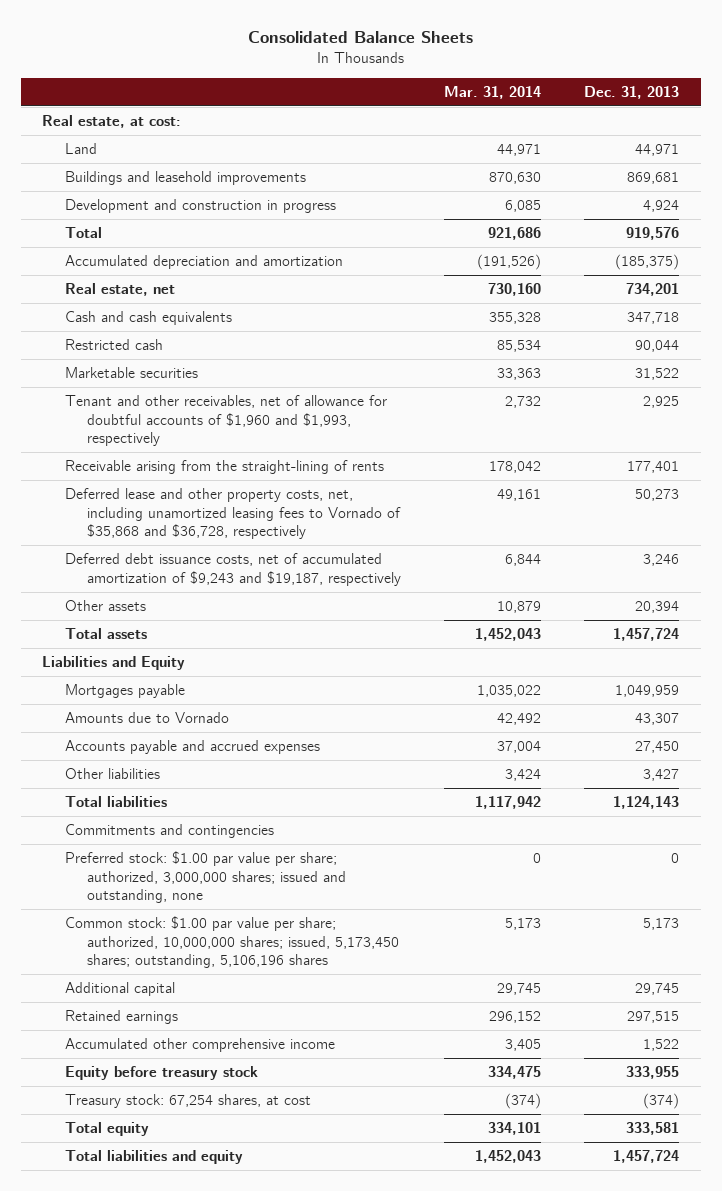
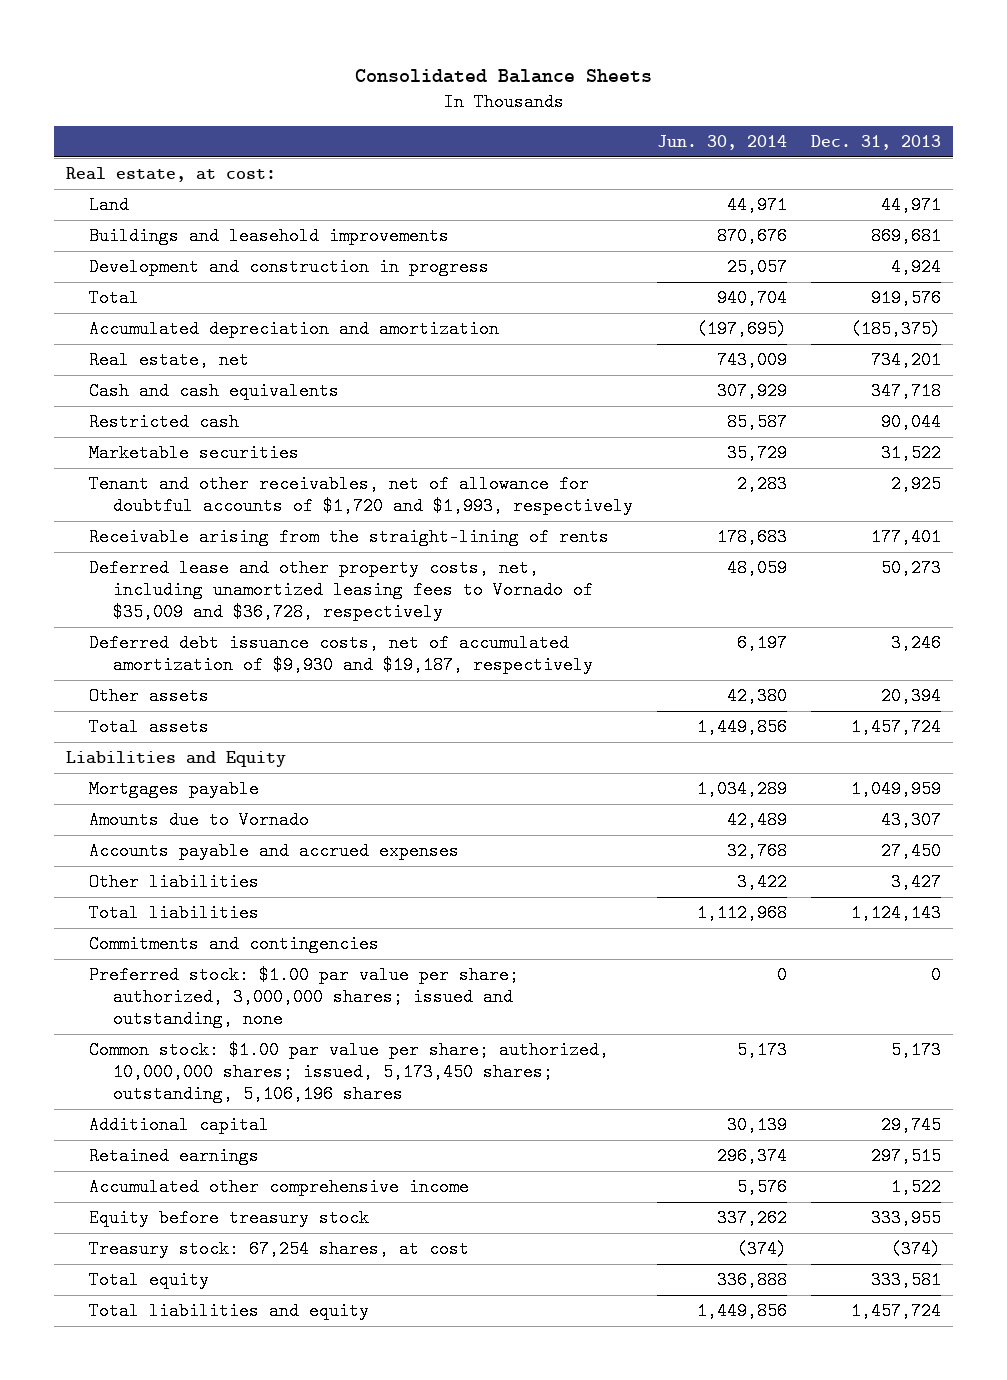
[444,85,542,99] Mar. 31, 2014 -> none
none -> [657,134,788,150] Jun. 30, 2014
[64,395,387,446] Tenant and other receivables, net of allowance for doubtful accounts of $1,960 and $1,993, respectively -> [89,475,633,516] Tenant and other receivables, net of allowance for doubtful accounts of $1,720 and $1,993, respectively
[64,488,402,539] Deferred lease and other property costs, net, including unamortized leasing fees to Vornado of $35,868 and $36,728, respectively -> [89,559,593,622] Deferred lease and other property costs, net, including unamortized leasing fees to Vornado of $35,009 and $36,728, respectively
[64,553,402,586] Deferred debt issuance costs, net of accumulated amortization of $9,243 and $19,187, respectively -> [89,634,593,675] Deferred debt issuance costs, net of accumulated amortization of $9,930 and $19,187, respectively

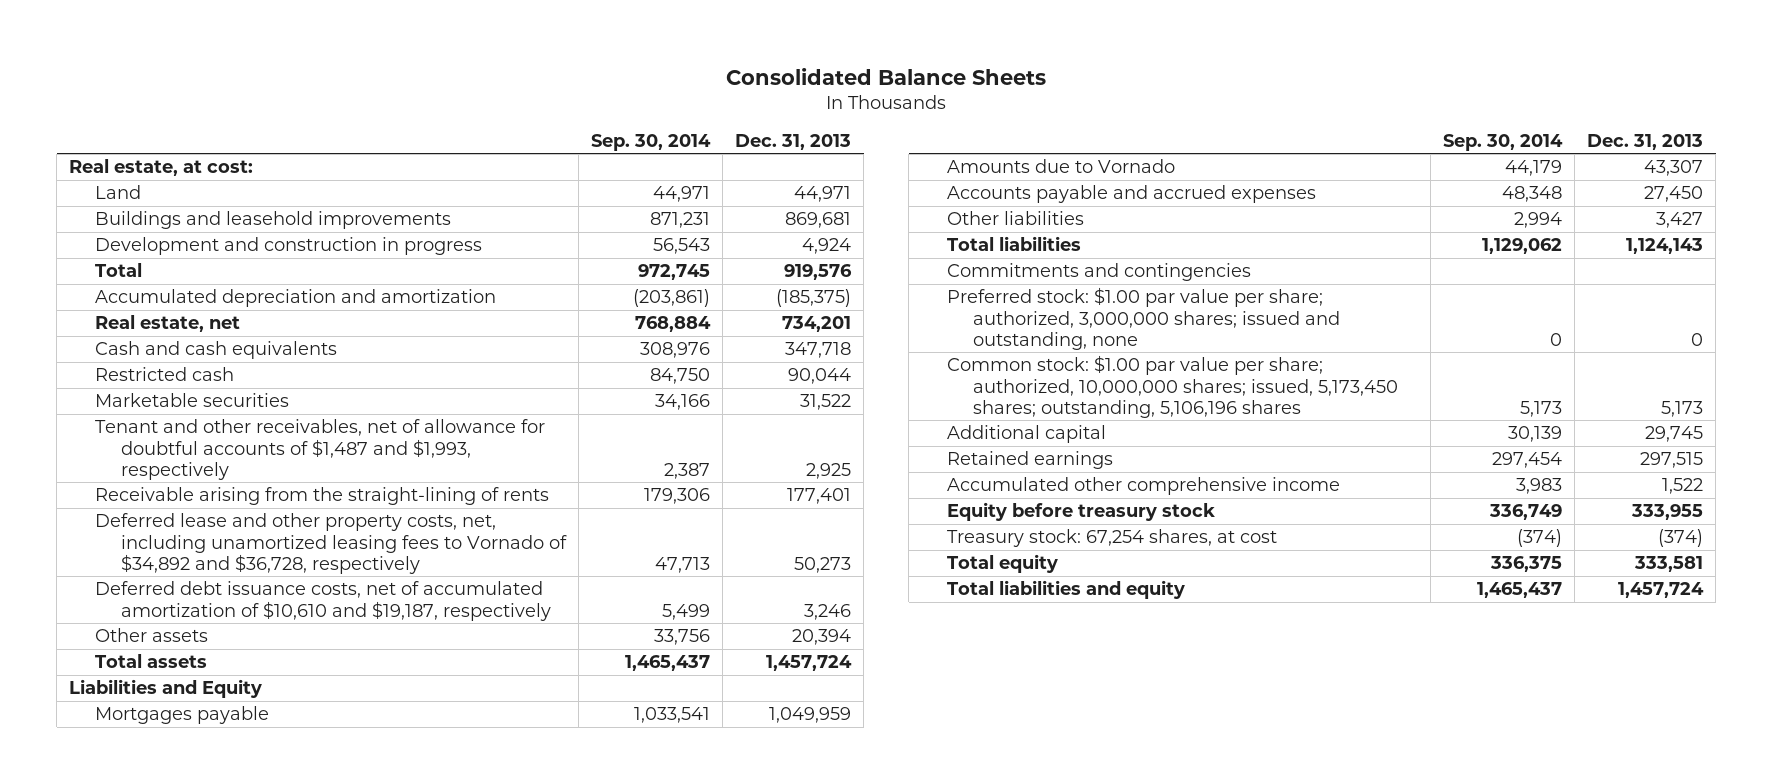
[657,134,788,150] Jun. 30, 2014 -> none
none -> [590,133,711,151] Sep. 30, 2014
[89,475,633,516] Tenant and other receivables, net of allowance for doubtful accounts of $1,720 and $1,993, respectively -> [94,419,545,480] Tenant and other receivables, net of allowance for doubtful accounts of $1,487 and $1,993, respectively
[89,559,593,622] Deferred lease and other property costs, net, including unamortized leasing fees to Vornado of $35,009 and $36,728, respectively -> [94,513,567,574] Deferred lease and other property costs, net, including unamortized leasing fees to Vornado of $34,892 and $36,728, respectively
[89,634,593,675] Deferred debt issuance costs, net of accumulated amortization of $9,930 and $19,187, respectively -> [94,581,551,621] Deferred debt issuance costs, net of accumulated amortization of $10,610 and $19,187, respectively

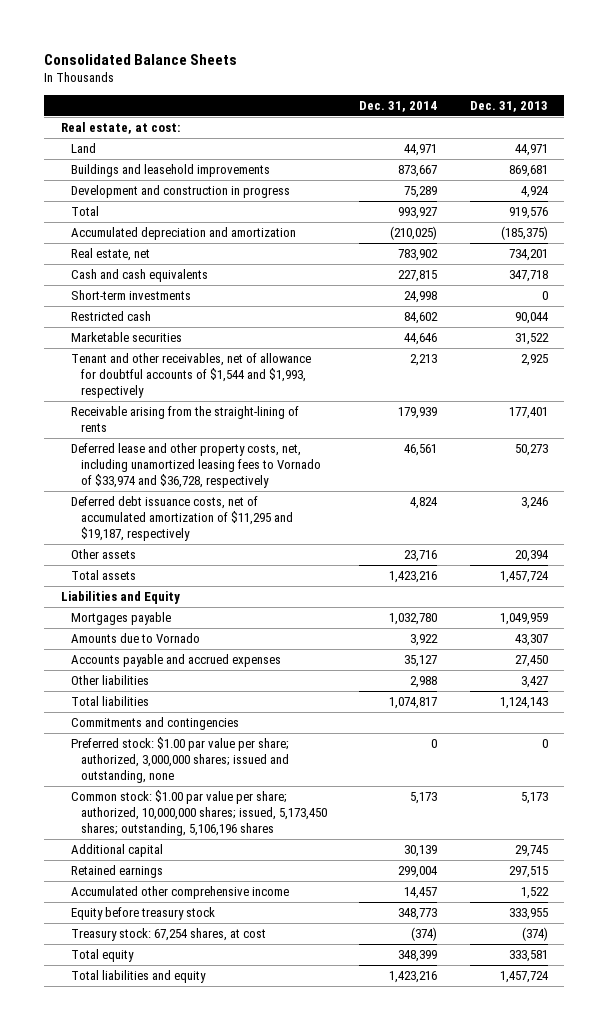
[590,133,711,151] Sep. 30, 2014 -> none
none -> [359,101,438,113] Dec. 31, 2014
none -> [70,289,191,300] Short-term investments
[94,419,545,480] Tenant and other receivables, net of allowance for doubtful accounts of $1,487 and $1,993, respectively -> [70,352,311,399] Tenant and other receivables, net of allowance for doubtful accounts of $1,544 and $1,993, respectively
[94,513,567,574] Deferred lease and other property costs, net, including unamortized leasing fees to Vornado of $34,892 and $36,728, respectively -> [70,442,321,489] Deferred lease and other property costs, net, including unamortized leasing fees to Vornado of $33,974 and $36,728, respectively
[94,581,551,621] Deferred debt issuance costs, net of accumulated amortization of $10,610 and $19,187, respectively -> [70,495,293,542] Deferred debt issuance costs, net of accumulated amortization of $11,295 and $19,187, respectively

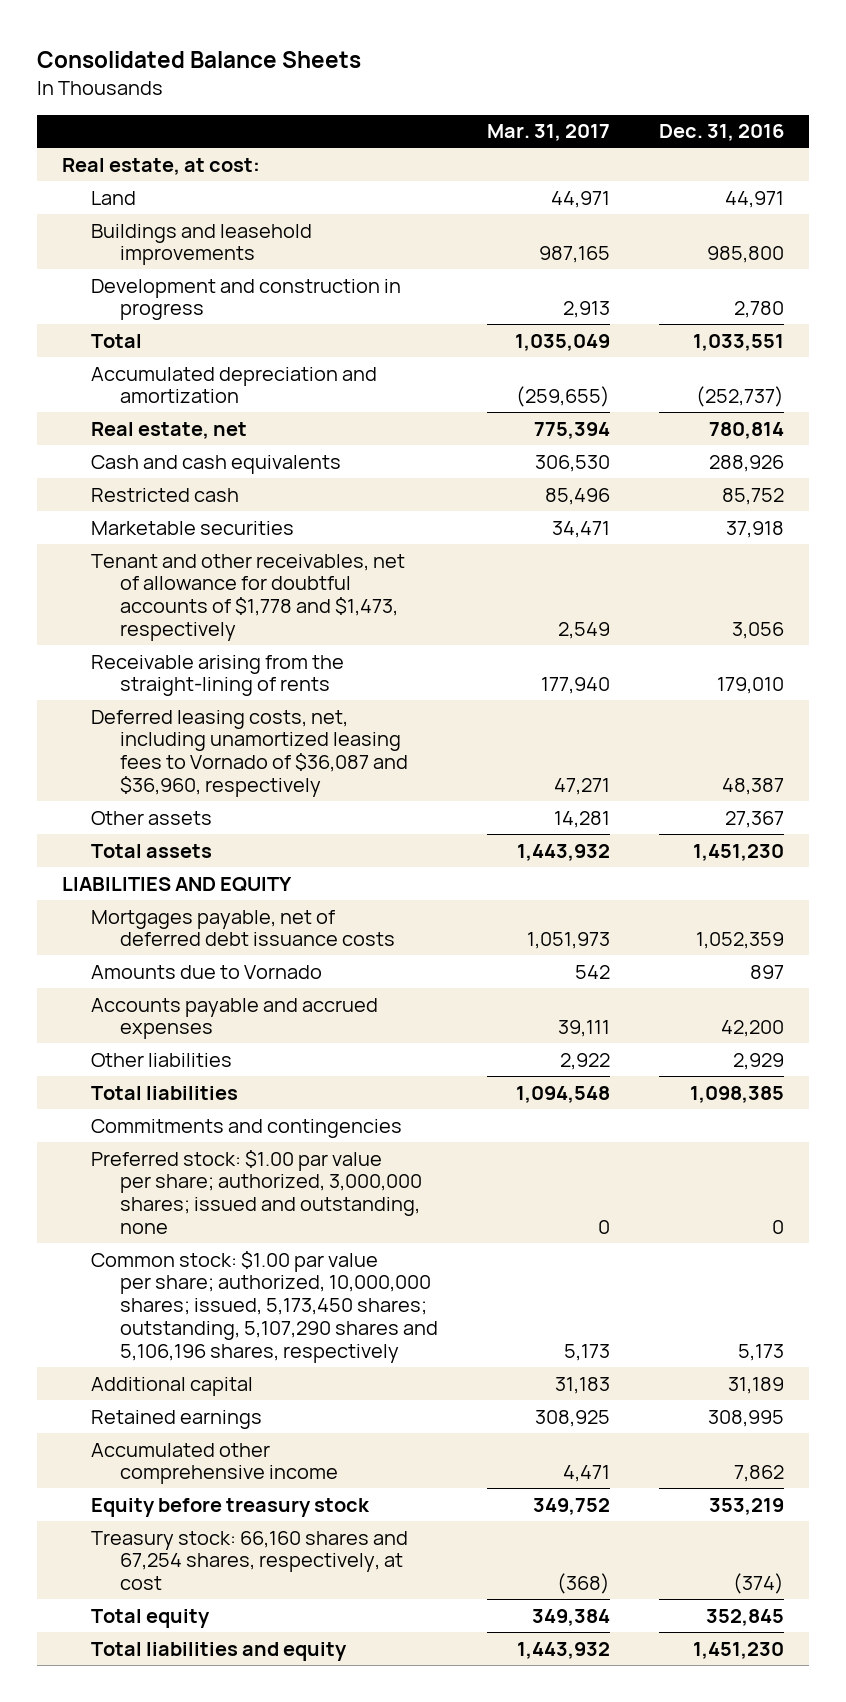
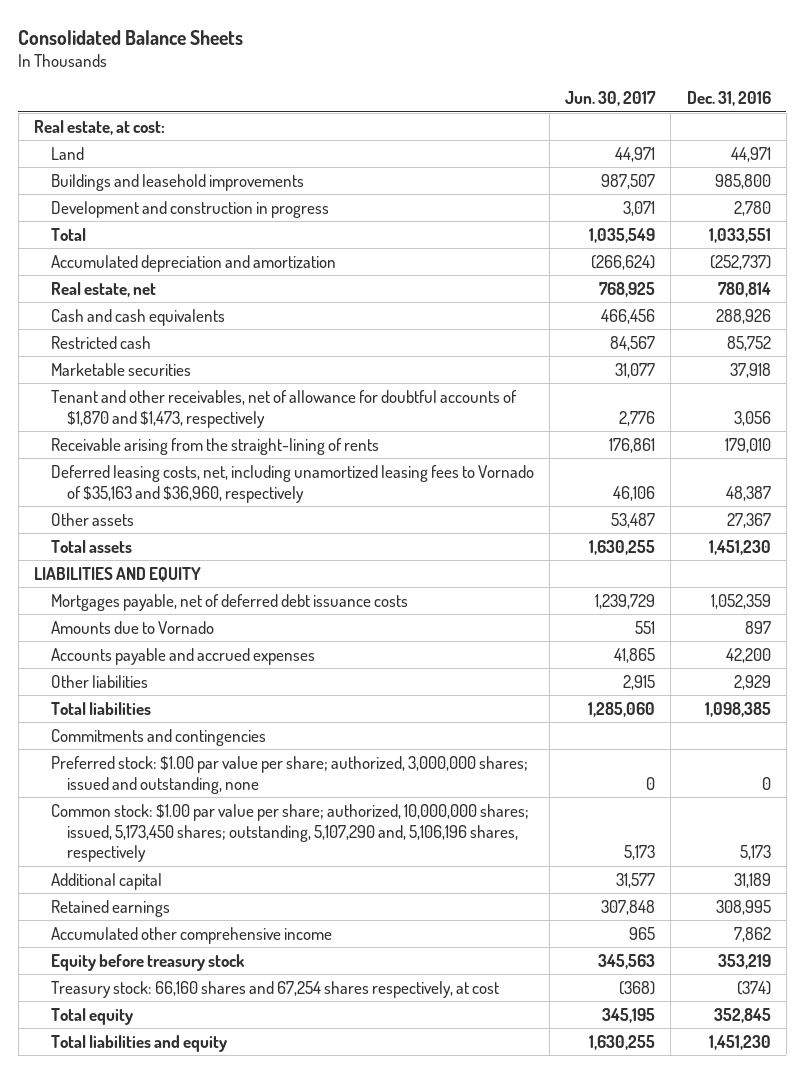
[487,124,611,142] Mar. 31, 2017 -> none
none -> [565,91,657,107] Jun. 30, 2017
[90,553,405,641] Tenant and other receivables, net of allowance for doubtful accounts of $1,778 and $1,473, respectively -> [50,389,517,428] Tenant and other receivables, net of allowance for doubtful accounts of $1,870 and $1,473, respectively
[90,709,408,797] Deferred leasing costs, net, including unamortized leasing fees to Vornado of $36,087 and $36,960, respectively -> [50,464,534,503] Deferred leasing costs, net, including unamortized leasing fees to Vornado of $35,163 and $36,960, respectively
[90,1250,438,1363] Common stock: $1.00 par value per share; authorized, 10,000,000 shares; issued, 5,173,450 shares; outstanding, 5,107,290 shares and 5,106,196 shares, respectively -> [50,803,529,863] Common stock: $1.00 par value per share; authorized, 10,000,000 shares; issued, 5,173,450 shares; outstanding, 5,107,290 and, 5,106,196 shares, respectively
[90,1530,408,1591] Treasury stock: 66,160 shares and 67,254 shares, respectively, at cost -> [50,980,499,998] Treasury stock: 66,160 shares and 67,254 shares respectively, at cost

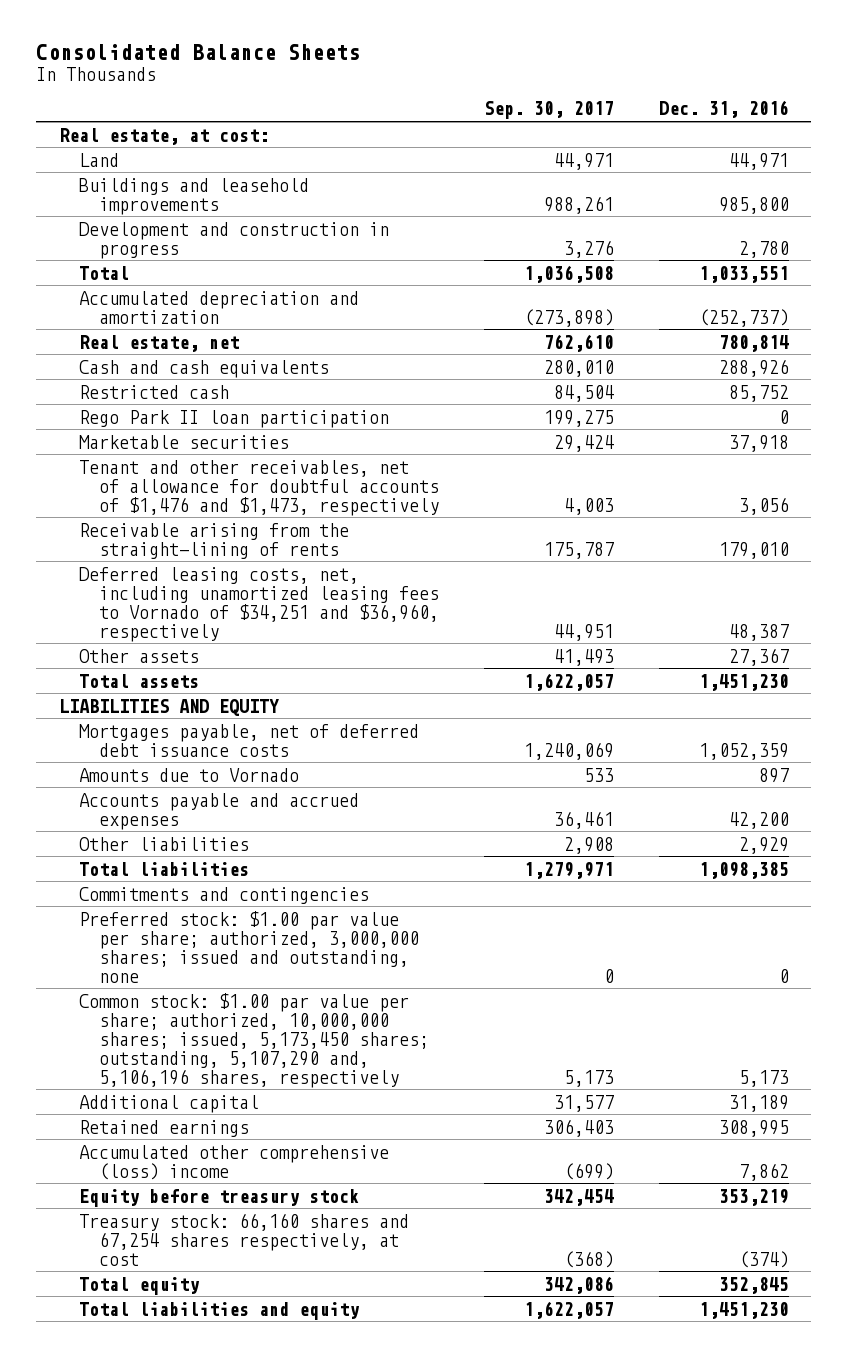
[565,91,657,107] Jun. 30, 2017 -> none
none -> [484,101,615,120] Sep. 30, 2017
none -> [79,409,390,428] Rego Park II loan participation
[50,389,517,428] Tenant and other receivables, net of allowance for doubtful accounts of $1,870 and $1,473, respectively -> [79,459,440,516] Tenant and other receivables, net of allowance for doubtful accounts of $1,476 and $1,473, respectively
[50,464,534,503] Deferred leasing costs, net, including unamortized leasing fees to Vornado of $35,163 and $36,960, respectively -> [79,566,440,642] Deferred leasing costs, net, including unamortized leasing fees to Vornado of $34,251 and $36,960, respectively
[50,926,332,944] Accumulated other comprehensive income -> [79,1144,390,1180] Accumulated other comprehensive (loss) income

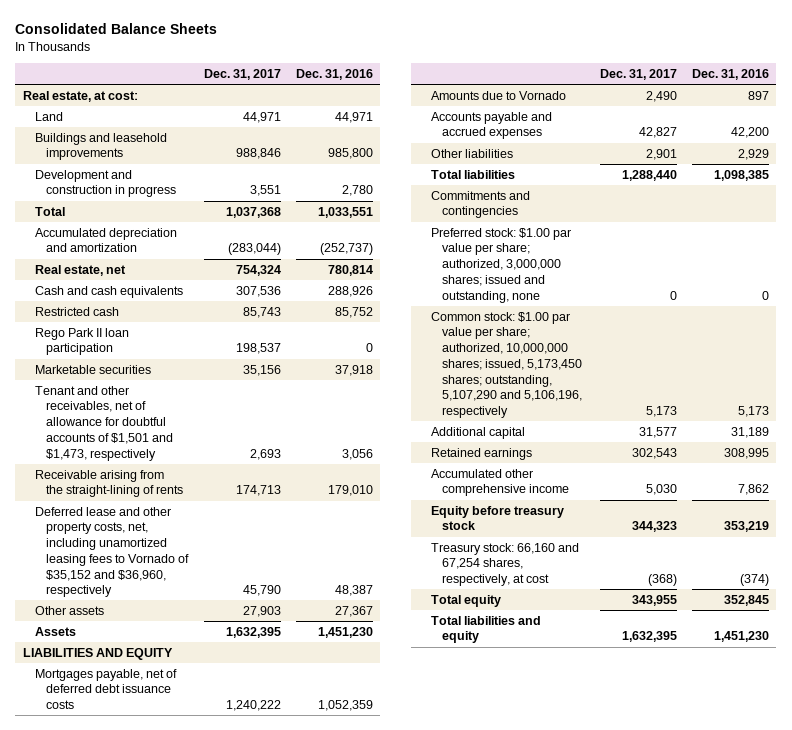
[484,101,615,120] Sep. 30, 2017 -> none
none -> [203,69,281,81] Dec. 31, 2017
[79,459,440,516] Tenant and other receivables, net of allowance for doubtful accounts of $1,476 and $1,473, respectively -> [34,385,174,461] Tenant and other receivables, net of allowance for doubtful accounts of $1,501 and $1,473, respectively
[79,566,440,642] Deferred leasing costs, net, including unamortized leasing fees to Vornado of $34,251 and $36,960, respectively -> [34,506,190,598] Deferred lease and other property costs, net, including unamortized leasing fees to Vornado of $35,152 and $36,960, respectively
[79,673,200,688] Total assets -> [34,626,76,636] Assets
[79,992,430,1088] Common stock: $1.00 par value per share; authorized, 10,000,000 shares; issued, 5,173,450 shares; outstanding, 5,107,290 and, 5,106,196 shares, respectively -> [430,311,583,418] Common stock: $1.00 par value per share; authorized, 10,000,000 shares; issued, 5,173,450 shares; outstanding, 5,107,290 and 5,106,196, respectively
[79,1144,390,1180] Accumulated other comprehensive (loss) income -> [430,468,570,497] Accumulated other comprehensive income
[79,1212,410,1266] Treasury stock: 66,160 shares and 67,254 shares respectively, at cost -> [430,542,579,587] Treasury stock: 66,160 and 67,254 shares, respectively, at cost

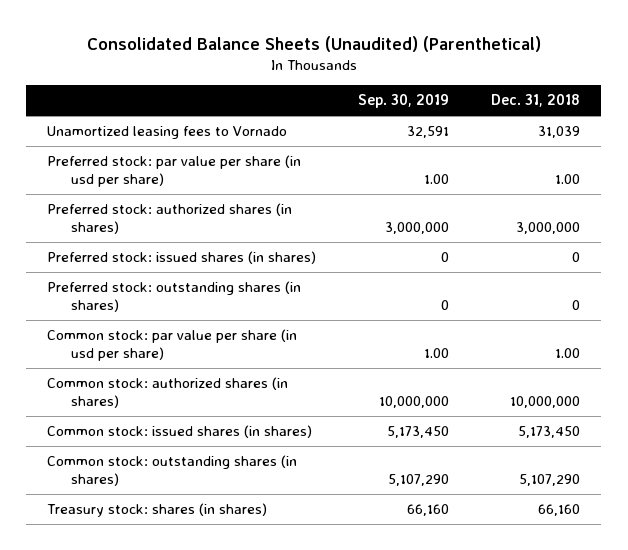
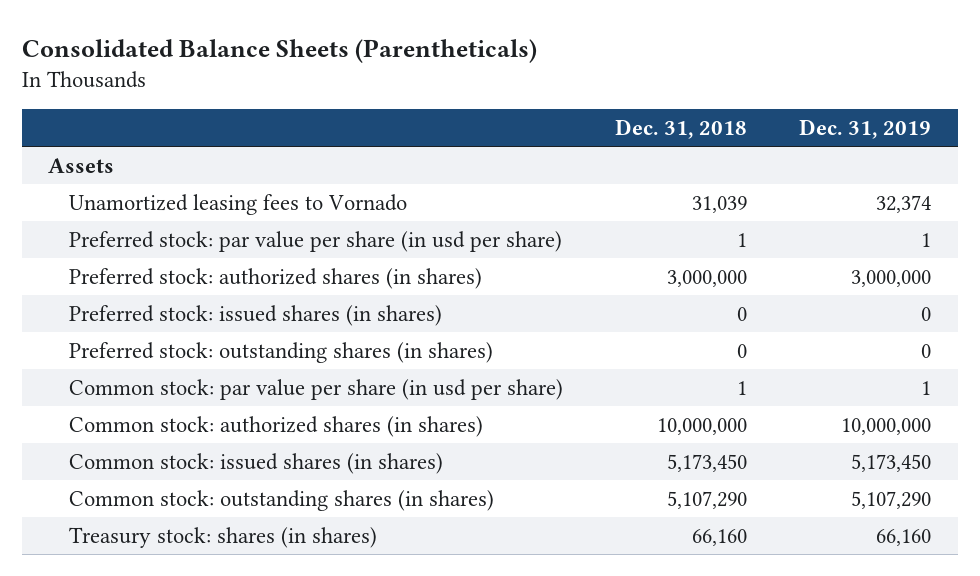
[86,35,541,52] Consolidated Balance Sheets (Unaudited) (Parenthetical) -> [22,38,538,63] Consolidated Balance Sheets (Parentheticals)
[358,94,450,109] Sep. 30, 2019 -> none
none -> [799,118,932,139] Dec. 31, 2019
none -> [48,157,115,173] Assets
[555,174,581,185] 1.00 -> [737,232,748,247] 1
[555,348,581,359] 1.00 -> [737,380,748,395] 1

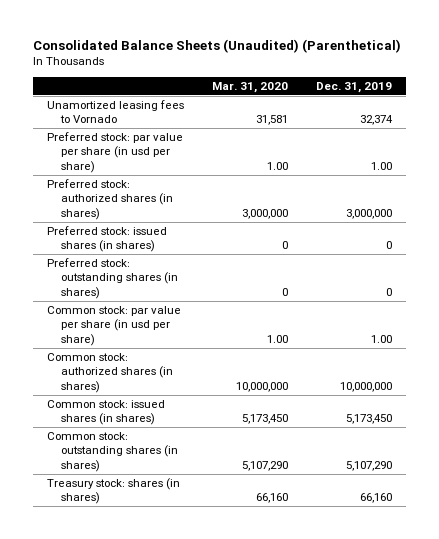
[22,38,538,63] Consolidated Balance Sheets (Parentheticals) -> [32,39,401,54] Consolidated Balance Sheets (Unaudited) (Parenthetical)
[615,118,748,139] Dec. 31, 2018 -> none
none -> [211,81,288,93] Mar. 31, 2020
[48,157,115,173] Assets -> none
[921,232,932,247] 1 -> [371,161,393,170] 1.00
[921,380,932,395] 1 -> [371,334,393,343] 1.00

